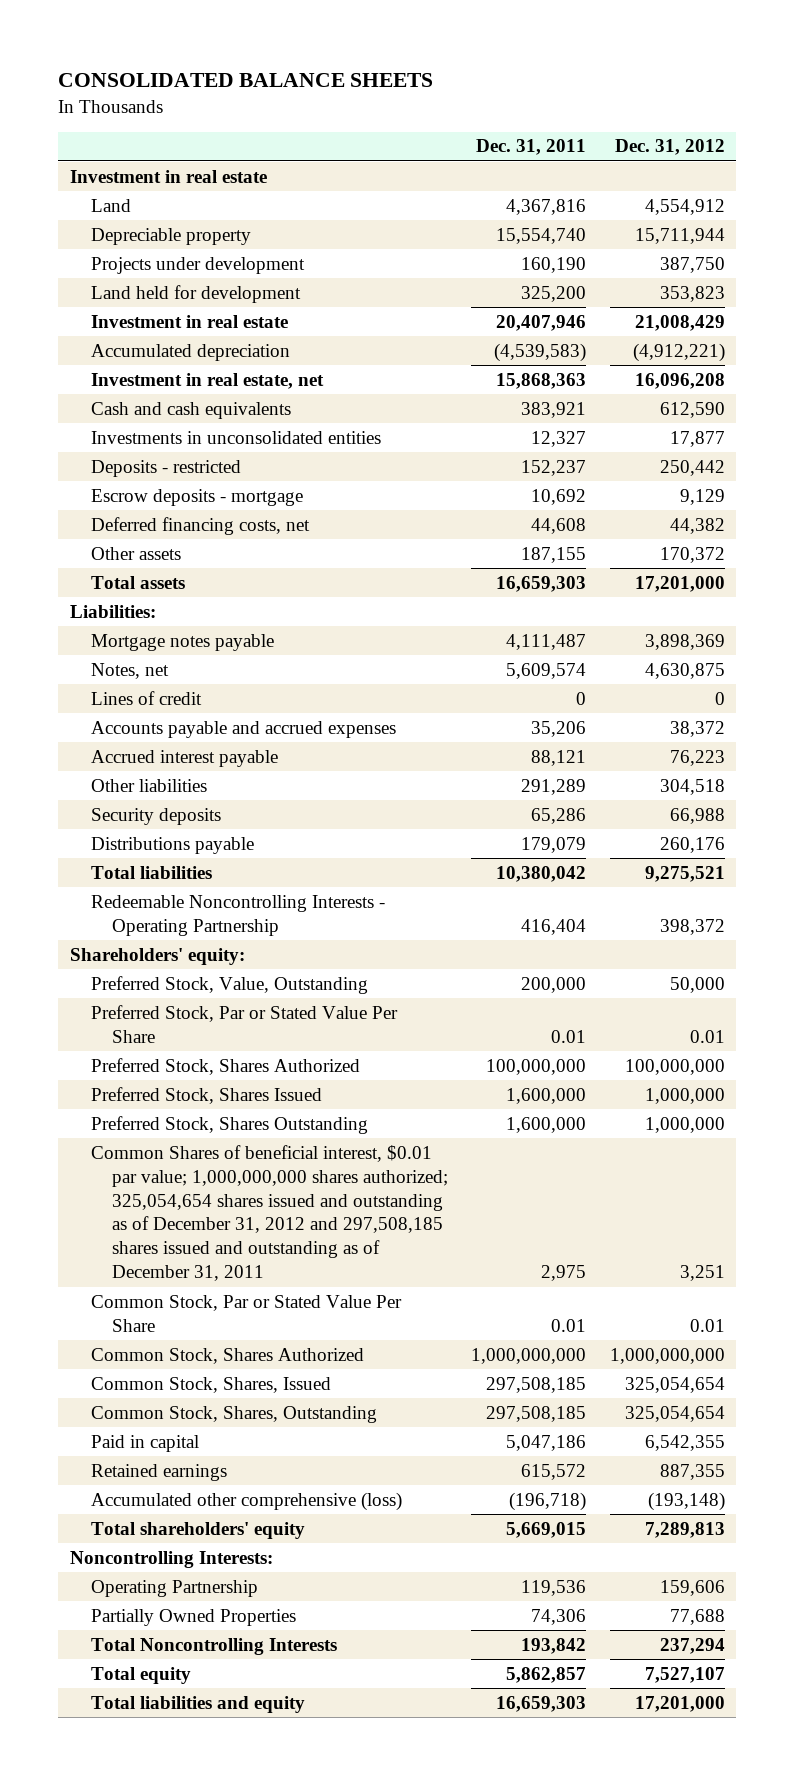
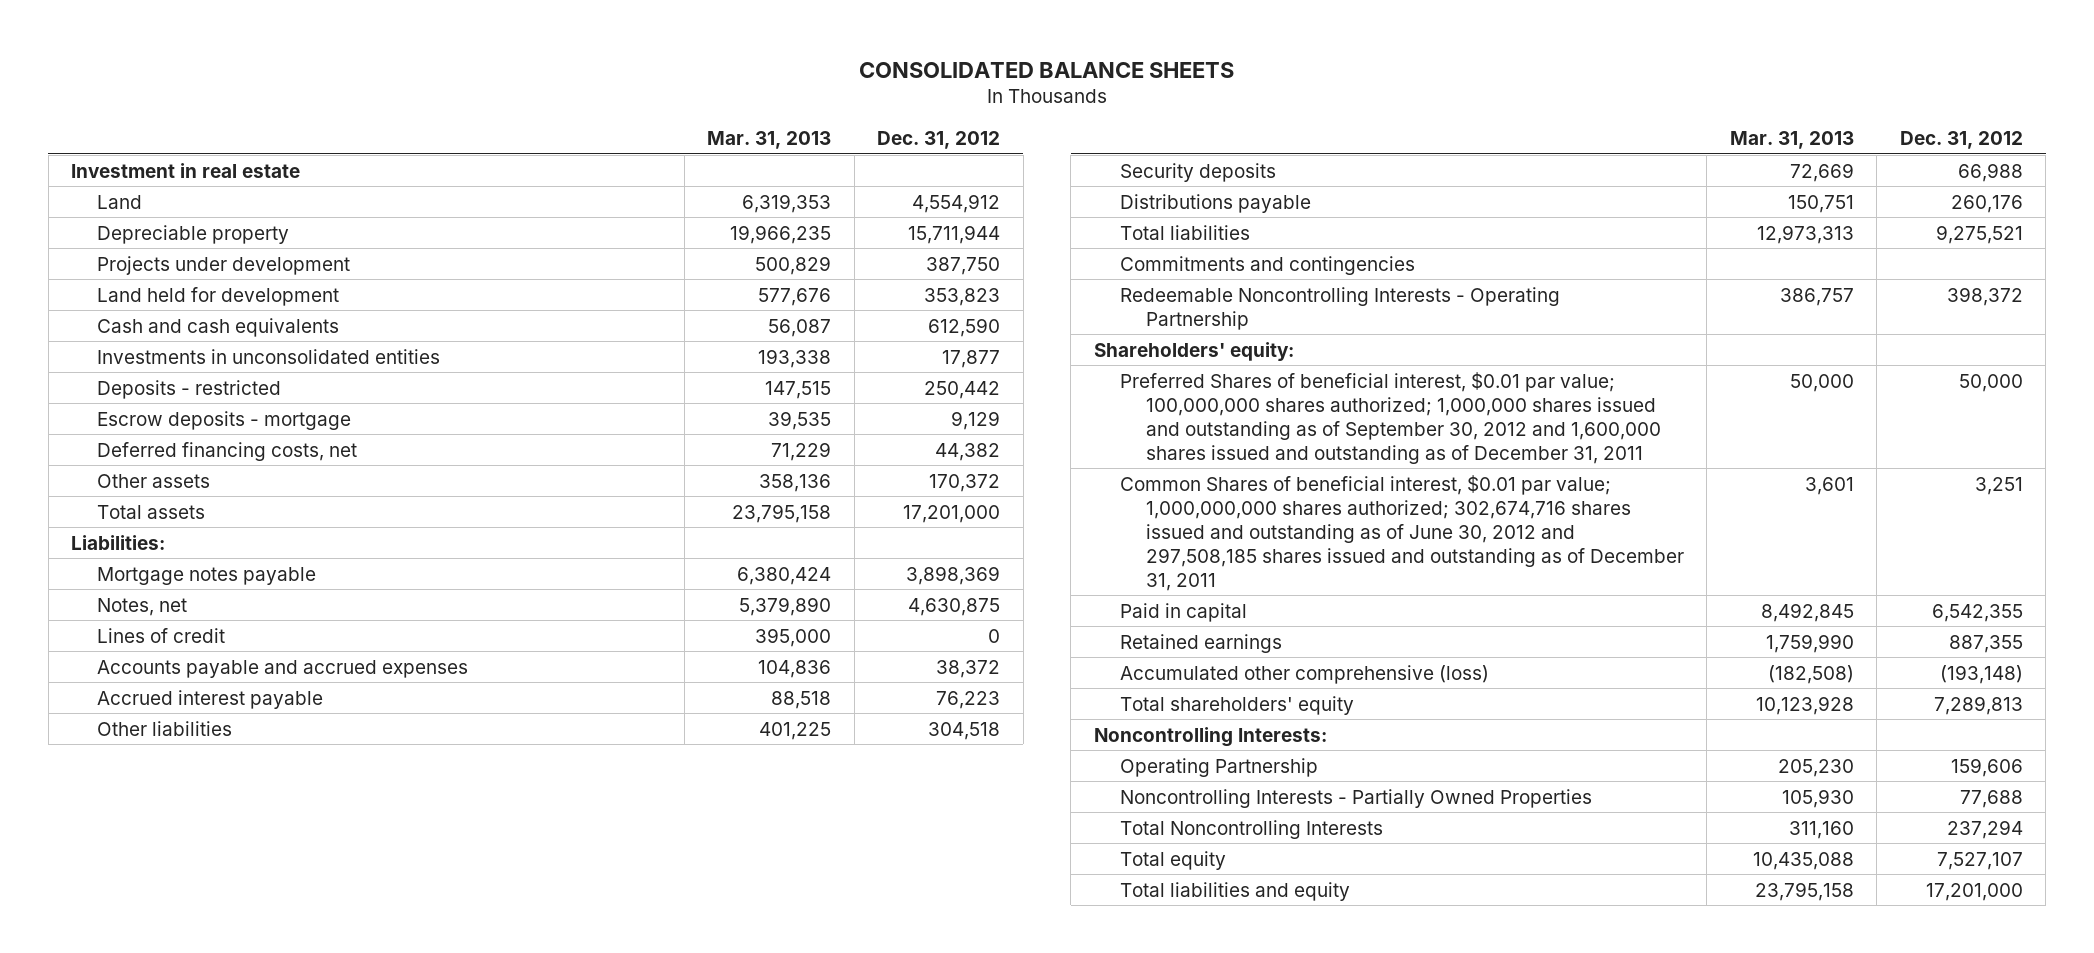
[476,139,587,156] Dec. 31, 2011 -> none
none -> [707,130,832,149] Mar. 31, 2013
[90,314,288,328] Investment in real estate -> none
[90,343,290,361] Accumulated depreciation -> none
[90,372,324,389] Investment in real estate, net -> none
none -> [1119,255,1415,275] Commitments and contingencies
[90,1004,398,1043] Preferred Stock, Par or Stated Value Per Share -> none
[90,1057,360,1075] Preferred Stock, Shares Authorized -> none
[90,1086,322,1104] Preferred Stock, Shares Issued -> none
[90,1115,368,1134] Preferred Stock, Shares Outstanding -> none
[90,1294,402,1332] Common Stock, Par or Stated Value Per Share -> none
[90,1347,364,1364] Common Stock, Shares Authorized -> none
[90,1376,331,1393] Common Stock, Shares, Issued -> none
[90,1405,377,1423] Common Stock, Shares, Outstanding -> none
[90,975,368,994] Preferred Stock, Value, Outstanding -> [1119,371,1661,464] Preferred Shares of beneficial interest, $0.01 par value; 100,000,000 shares authorized; 1,000,000 shares issued and outstanding as of September 30, 2012 and 1,600,000 shares issued and outstanding as of December 31, 2011
[90,1144,449,1282] Common Shares of beneficial interest, $0.01 par value; 1,000,000,000 shares authorized; 325,054,654 shares issued and outstanding as of December 31, 2012 and 297,508,185 shares issued and outstanding as of December 31, 2011 -> [1119,474,1684,591] Common Shares of beneficial interest, $0.01 par value; 1,000,000,000 shares authorized; 302,674,716 shares issued and outstanding as of June 30, 2012 and 297,508,185 shares issued and outstanding as of December 31, 2011
[90,1608,296,1626] Partially Owned Properties -> [1119,788,1592,808] Noncontrolling Interests - Partially Owned Properties

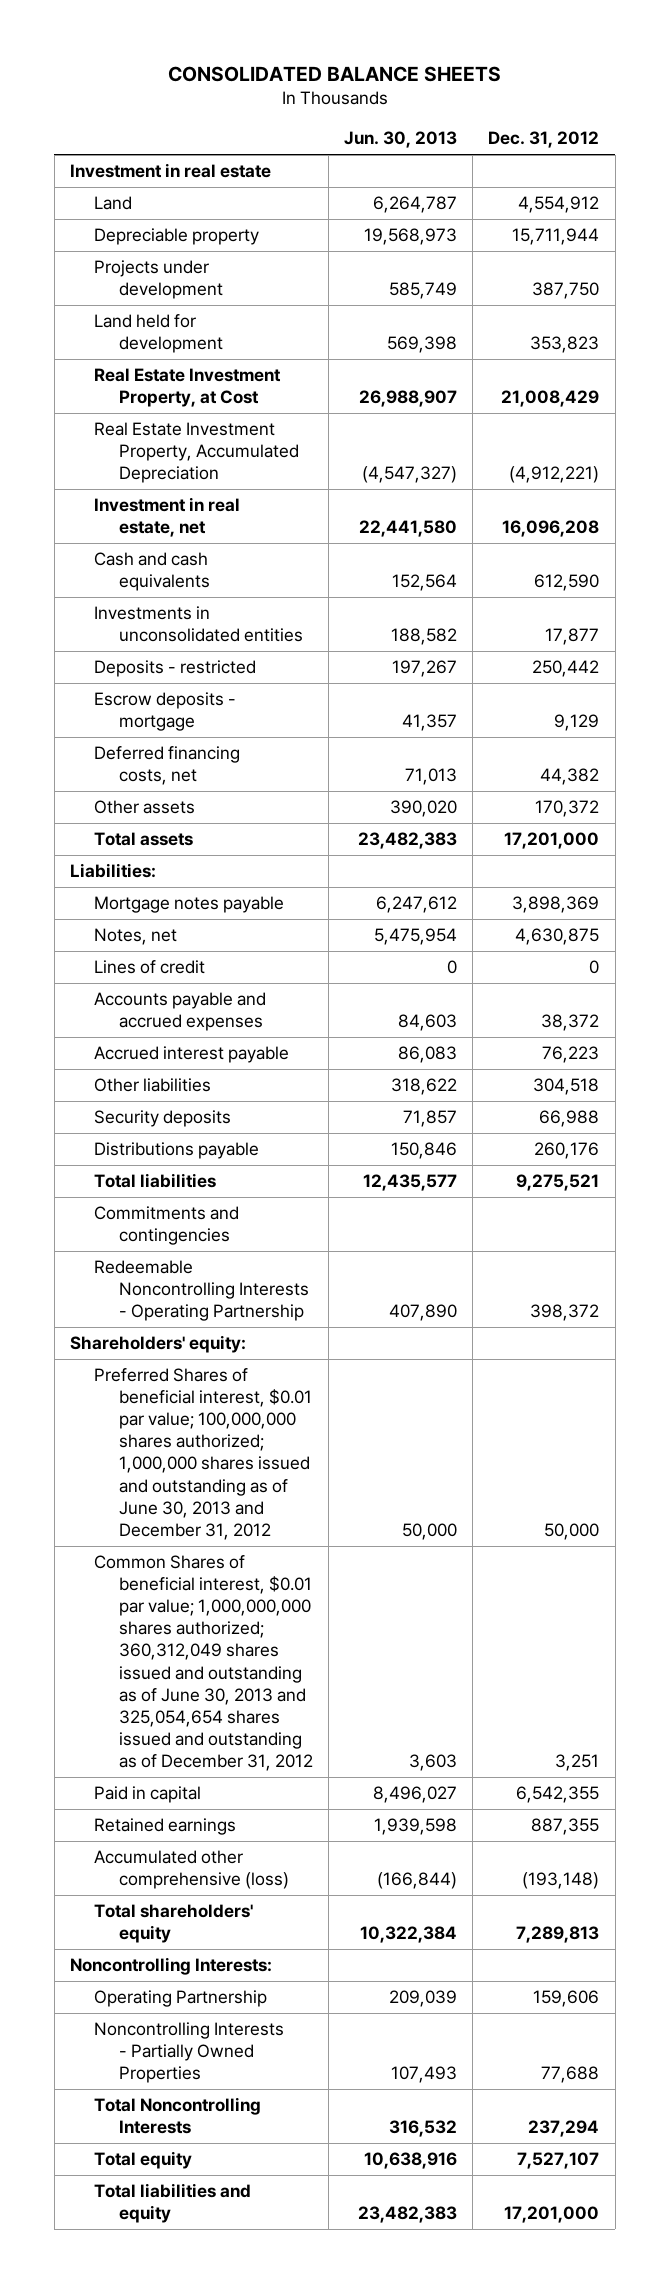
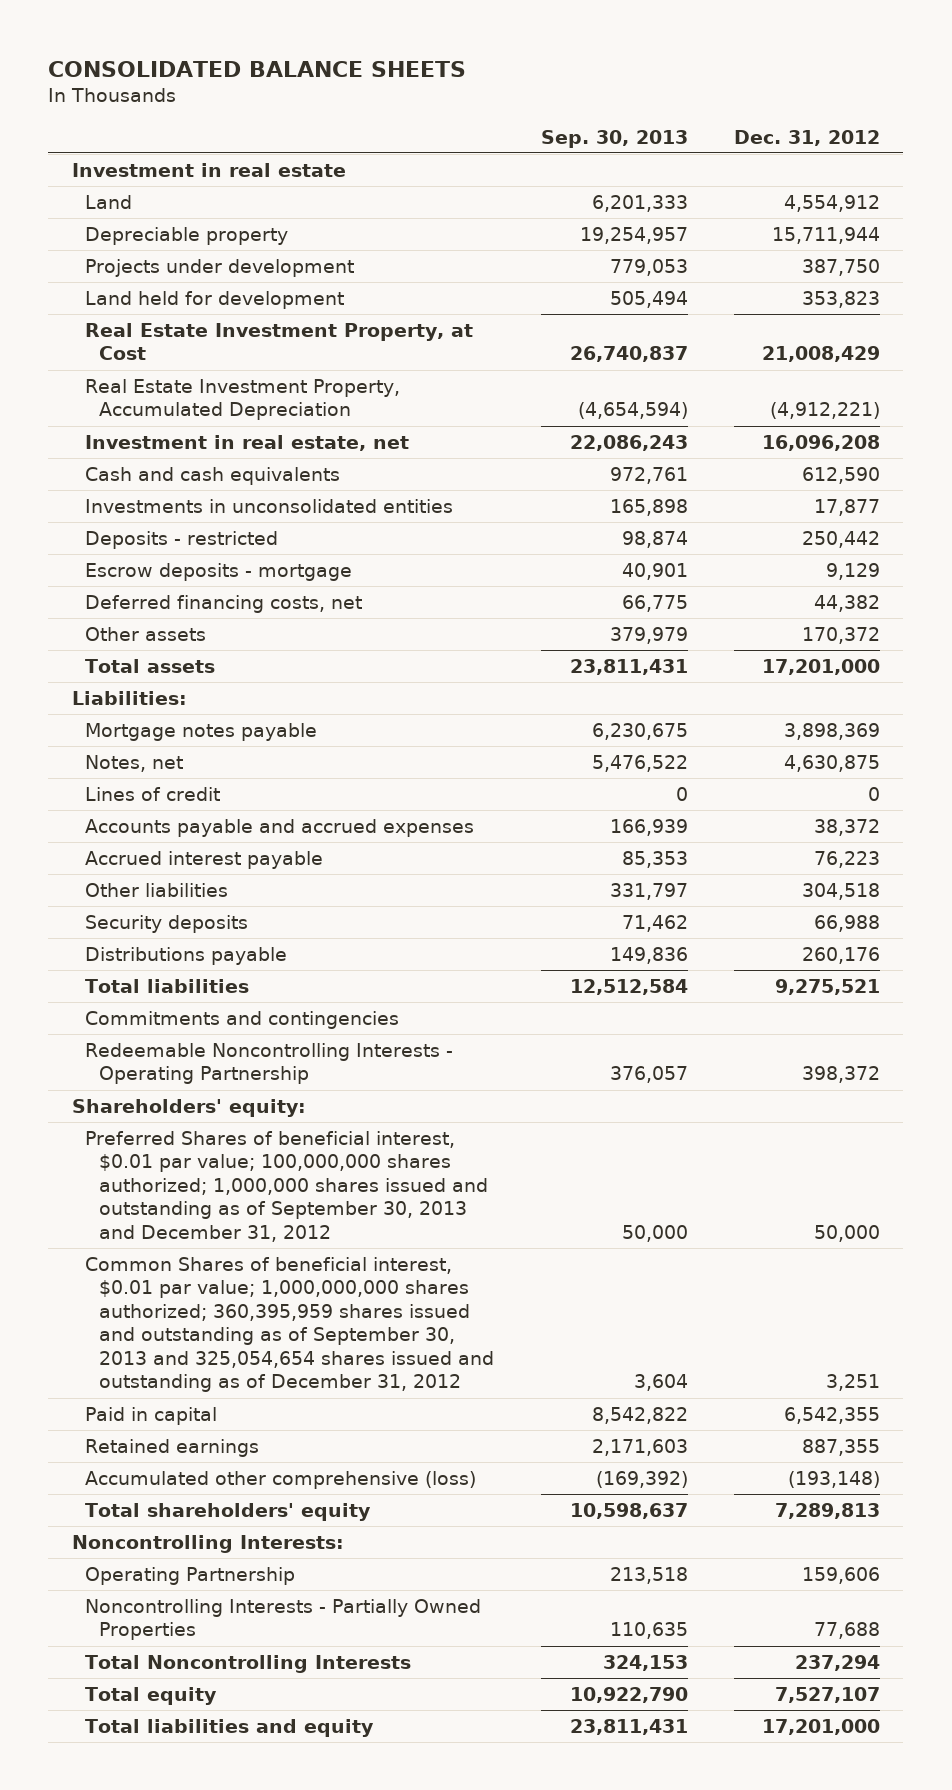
[344,131,458,149] Jun. 30, 2013 -> none
none -> [540,129,688,148] Sep. 30, 2013
[94,1368,313,1540] Preferred Shares of beneficial interest, $0.01 par value; 100,000,000 shares authorized; 1,000,000 shares issued and outstanding as of June 30, 2013 and December 31, 2012 -> [85,1130,489,1242] Preferred Shares of beneficial interest, $0.01 par value; 100,000,000 shares authorized; 1,000,000 shares issued and outstanding as of September 30, 2013 and December 31, 2012
[94,1555,314,1771] Common Shares of beneficial interest, $0.01 par value; 1,000,000,000 shares authorized; 360,312,049 shares issued and outstanding as of June 30, 2013 and 325,054,654 shares issued and outstanding as of December 31, 2012 -> [85,1256,495,1393] Common Shares of beneficial interest, $0.01 par value; 1,000,000,000 shares authorized; 360,395,959 shares issued and outstanding as of September 30, 2013 and 325,054,654 shares issued and outstanding as of December 31, 2012

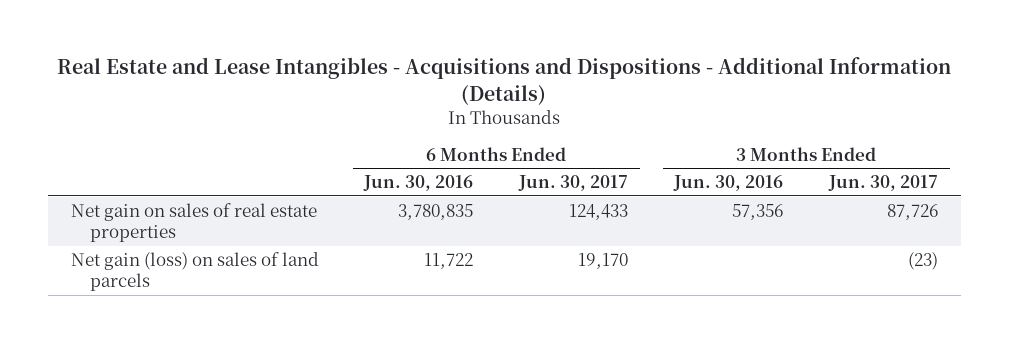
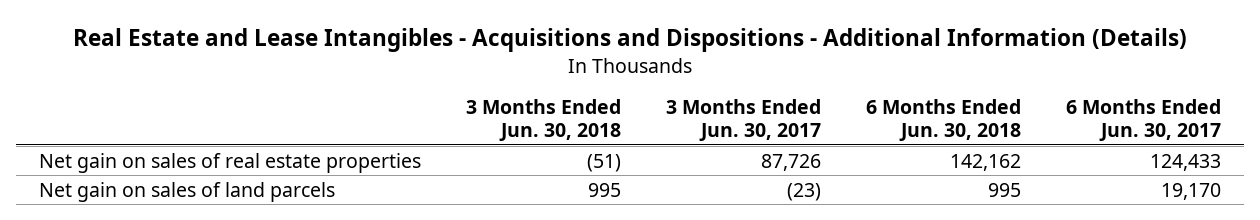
[363,175,474,192] Jun. 30, 2016 -> none
[673,175,784,192] Jun. 30, 2016 -> none
none -> [465,99,621,142] 3 Months Ended Jun. 30, 2018
none -> [865,99,1021,142] 6 Months Ended Jun. 30, 2018
[70,252,319,292] Net gain (loss) on sales of land parcels -> [38,181,335,202] Net gain on sales of land parcels

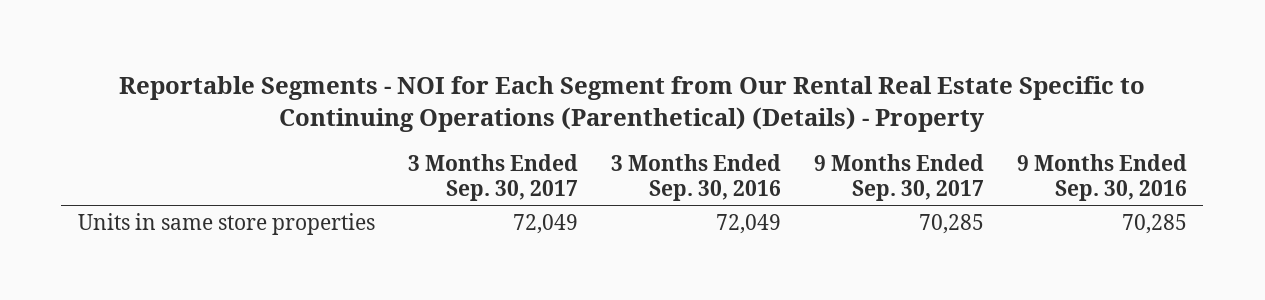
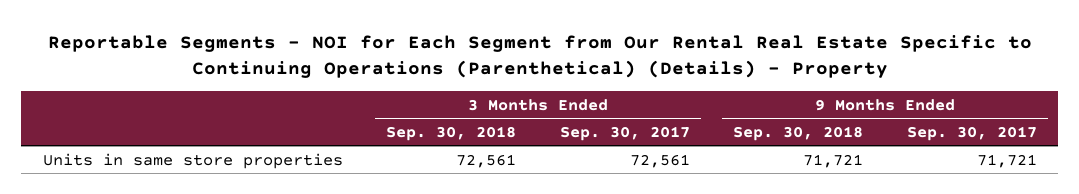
[610,153,781,202] 3 Months Ended Sep. 30, 2016 -> none
[1016,153,1187,202] 9 Months Ended Sep. 30, 2016 -> none
none -> [386,125,517,141] Sep. 30, 2018
none -> [733,125,864,141] Sep. 30, 2018
[512,214,578,235] 72,049 -> [629,153,690,168] 72,561
[918,214,984,235] 70,285 -> [976,153,1037,168] 71,721

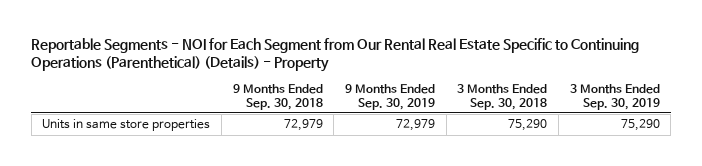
[559,125,690,141] Sep. 30, 2017 -> none
[906,125,1037,141] Sep. 30, 2017 -> none
none -> [345,84,436,110] 9 Months Ended Sep. 30, 2019
none -> [569,84,660,110] 3 Months Ended Sep. 30, 2019
[456,153,517,168] 72,561 -> [508,119,548,132] 75,290
[803,153,864,168] 71,721 -> [283,119,323,132] 72,979

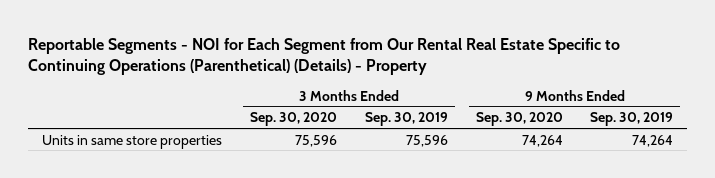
[232,84,323,110] 9 Months Ended Sep. 30, 2018 -> none
[457,84,548,110] 3 Months Ended Sep. 30, 2018 -> none
none -> [249,112,337,127] Sep. 30, 2020
none -> [475,112,563,127] Sep. 30, 2020
[396,119,436,132] 72,979 -> [632,134,674,147] 74,264
[620,119,660,132] 75,290 -> [405,134,448,147] 75,596

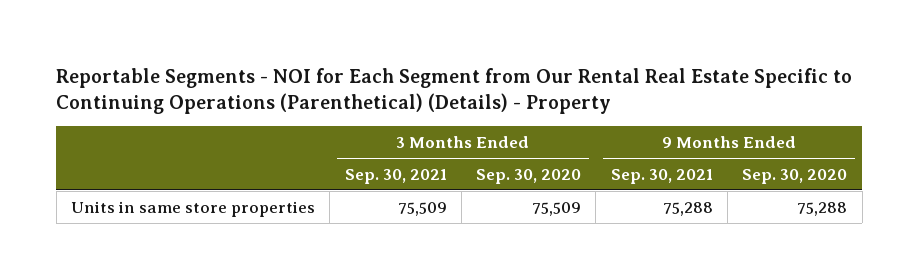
[364,112,448,127] Sep. 30, 2019 -> none
[590,112,674,127] Sep. 30, 2019 -> none
none -> [344,168,447,184] Sep. 30, 2021
none -> [610,168,713,184] Sep. 30, 2021
[294,134,337,147] 75,596 -> [532,201,582,216] 75,509
[521,134,563,147] 74,264 -> [797,201,848,216] 75,288

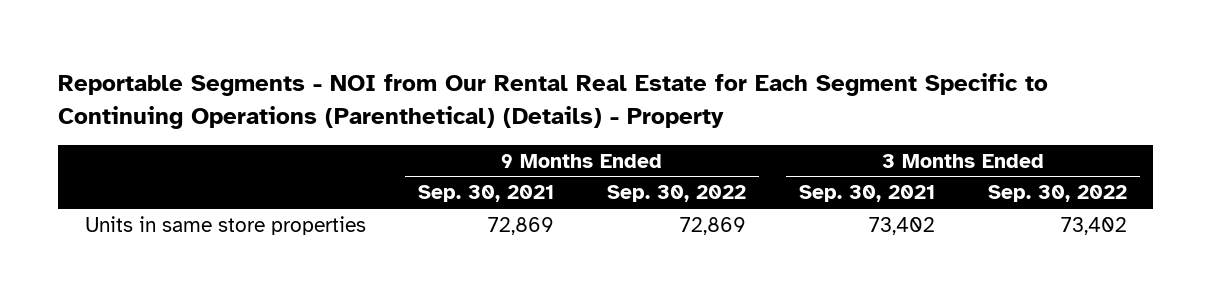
[56,67,853,115] Reportable Segments - NOI for Each Segment from Our Rental Real Estate Specific to Continuing Operations (Parenthetical) (Details) - Property -> [58,72,1049,129] Reportable Segments - NOI from Our Rental Real Estate for Each Segment Specific to Continuing Operations (Parenthetical) (Details) - Property
[476,168,582,184] Sep. 30, 2020 -> none
[742,168,848,184] Sep. 30, 2020 -> none
none -> [607,185,747,203] Sep. 30, 2022
none -> [988,185,1128,203] Sep. 30, 2022
[397,201,447,216] 75,509 -> [869,217,936,236] 73,402
[662,201,713,216] 75,288 -> [488,217,555,236] 72,869

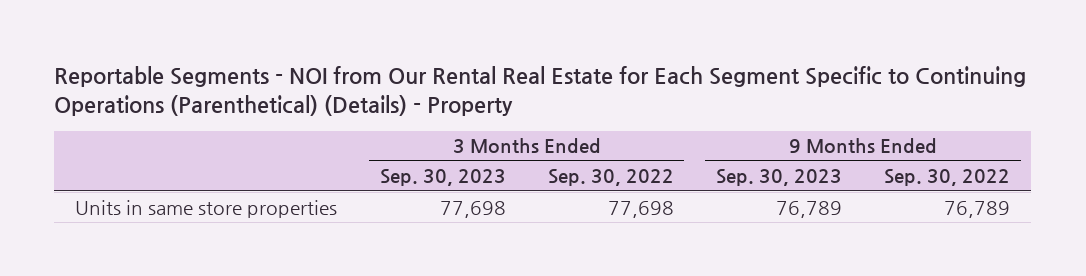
[418,185,555,203] Sep. 30, 2021 -> none
[799,185,936,203] Sep. 30, 2021 -> none
none -> [379,169,506,187] Sep. 30, 2023
none -> [715,169,842,187] Sep. 30, 2023
[680,217,747,236] 72,869 -> [944,200,1011,218] 76,789
[1061,217,1128,236] 73,402 -> [607,200,674,218] 77,698

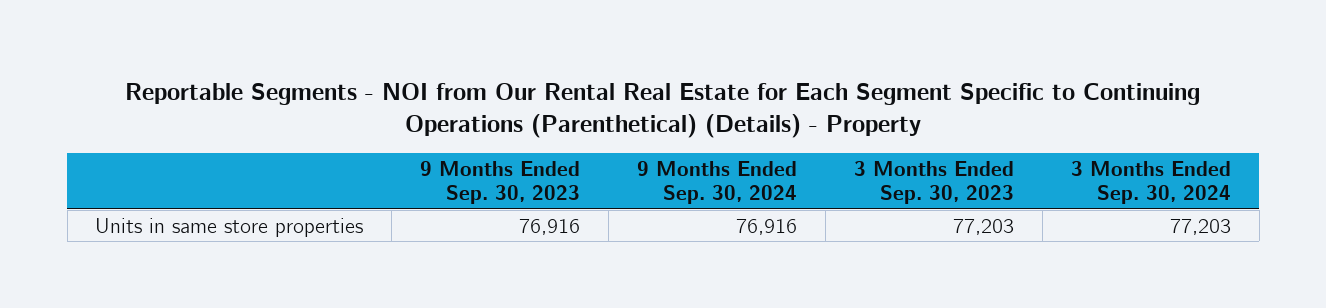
[547,169,674,187] Sep. 30, 2022 -> none
[884,169,1011,187] Sep. 30, 2022 -> none
none -> [637,160,798,205] 9 Months Ended Sep. 30, 2024
none -> [1070,160,1231,205] 3 Months Ended Sep. 30, 2024
[439,200,506,218] 77,698 -> [953,218,1015,235] 77,203
[775,200,842,218] 76,789 -> [519,218,581,235] 76,916

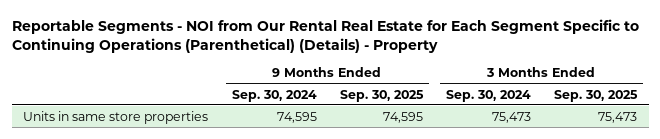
[420,160,581,205] 9 Months Ended Sep. 30, 2023 -> none
[854,160,1015,205] 3 Months Ended Sep. 30, 2023 -> none
none -> [339,89,424,102] Sep. 30, 2025
none -> [554,89,639,102] Sep. 30, 2025
[736,218,798,235] 76,916 -> [276,111,317,123] 74,595
[1169,218,1231,235] 77,203 -> [491,111,531,123] 75,473

